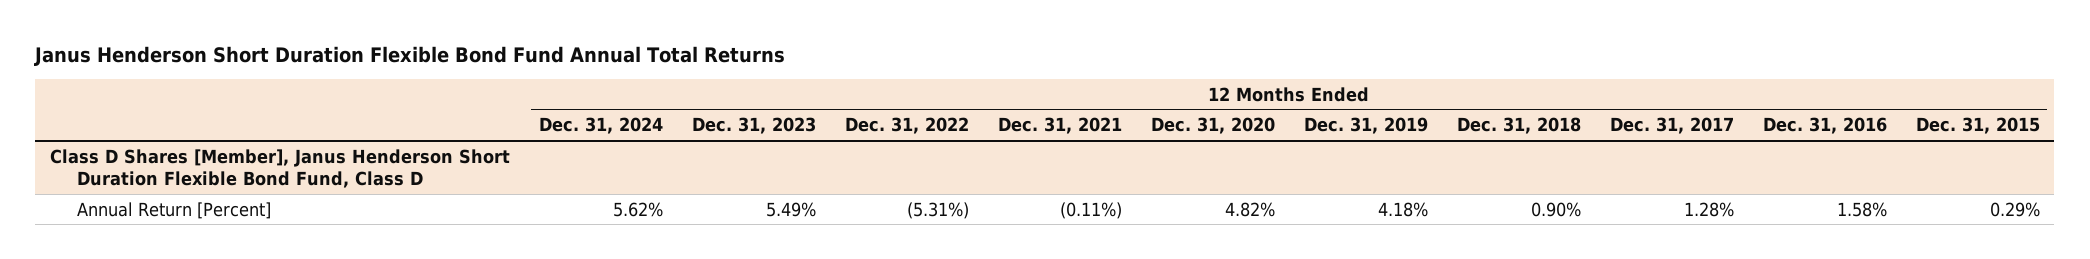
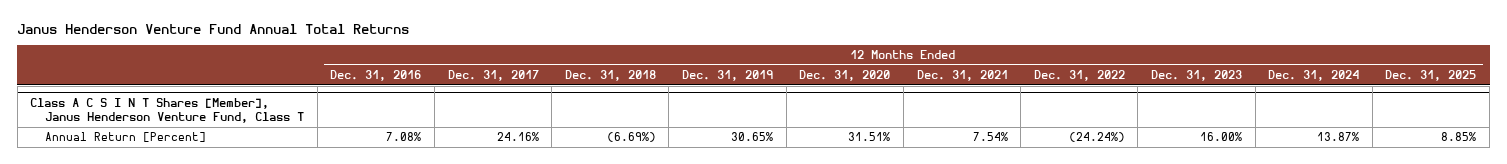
[34,45,786,66] Janus Henderson Short Duration Flexible Bond Fund Annual Total Returns -> [17,24,410,35] Janus Henderson Venture Fund Annual Total Returns
[1915,117,2040,135] Dec. 31, 2015 -> none
none -> [1385,70,1477,82] Dec. 31, 2025
[49,148,510,188] Class D Shares [Member], Janus Henderson Short Duration Flexible Bond Fund, Class D -> none
none -> [30,97,305,123] Class A C S I N T Shares [Member], Janus Henderson Venture Fund, Class T
[612,201,663,217] 5.62% -> [1317,132,1360,142] 13.87%
[765,201,816,217] 5.49% -> [1200,132,1243,142] 16.00%
[906,201,969,219] (5.31%) -> [1068,132,1125,143] (24.24%)
[1059,201,1122,219] (0.11%) -> [972,132,1008,142] 7.54%
[1224,201,1275,217] 4.82% -> [848,132,891,142] 31.51%
[1377,201,1428,217] 4.18% -> [731,132,774,142] 30.65%
[1530,201,1581,217] 0.90% -> [606,132,656,143] (6.69%)
[1683,201,1734,217] 1.28% -> [496,132,539,142] 24.16%
[1836,201,1887,217] 1.58% -> [386,132,422,142] 7.08%

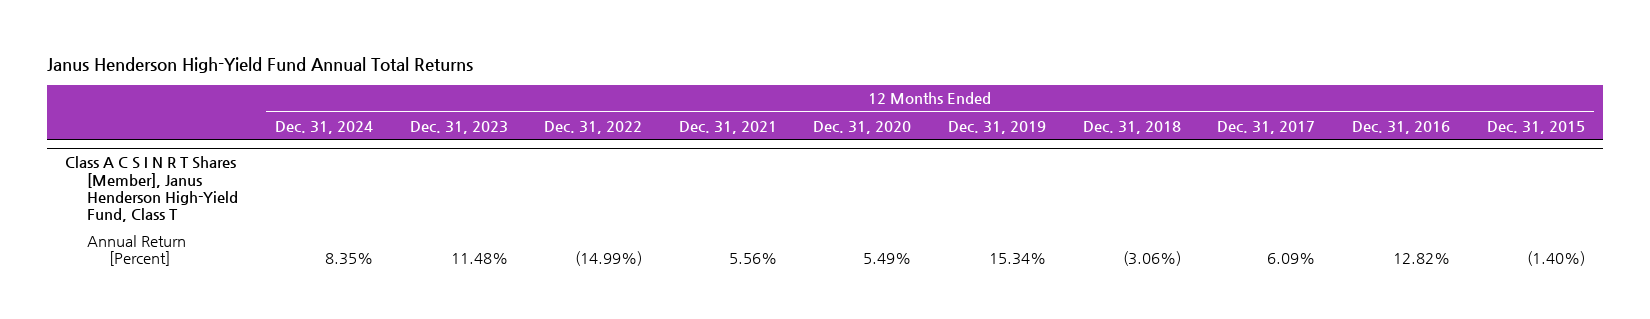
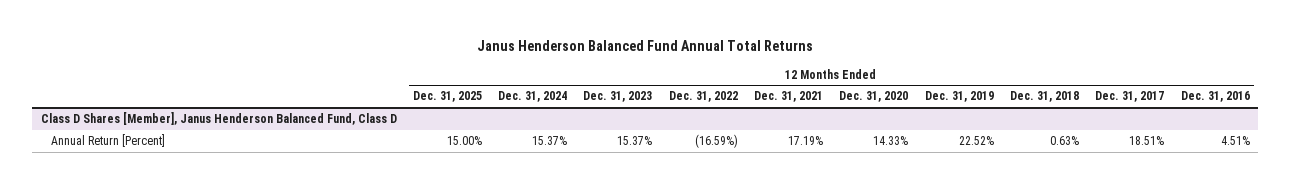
[46,56,473,73] Janus Henderson High-Yield Fund Annual Total Returns -> [477,40,814,52] Janus Henderson Balanced Fund Annual Total Returns
[1486,120,1585,134] Dec. 31, 2015 -> none
none -> [412,91,482,103] Dec. 31, 2025
[65,156,239,222] Class A C S I N R T Shares [Member], Janus Henderson High-Yield Fund, Class T -> none
none -> [40,112,397,126] Class D Shares [Member], Janus Henderson Balanced Fund, Class D
[324,253,373,266] 8.35% -> [532,136,568,146] 15.37%
[450,253,508,265] 11.48% -> [617,136,653,146] 15.37%
[575,251,643,267] (14.99%) -> [694,134,738,149] (16.59%)
[728,253,777,265] 5.56% -> [788,136,824,146] 17.19%
[863,253,912,265] 5.49% -> [873,136,909,146] 14.33%
[989,253,1047,266] 15.34% -> [958,136,994,146] 22.52%
[1122,251,1181,267] (3.06%) -> [1049,136,1079,146] 0.63%
[1267,253,1316,265] 6.09% -> [1129,136,1165,146] 18.51%
[1392,253,1450,265] 12.82% -> [1220,136,1250,146] 4.51%

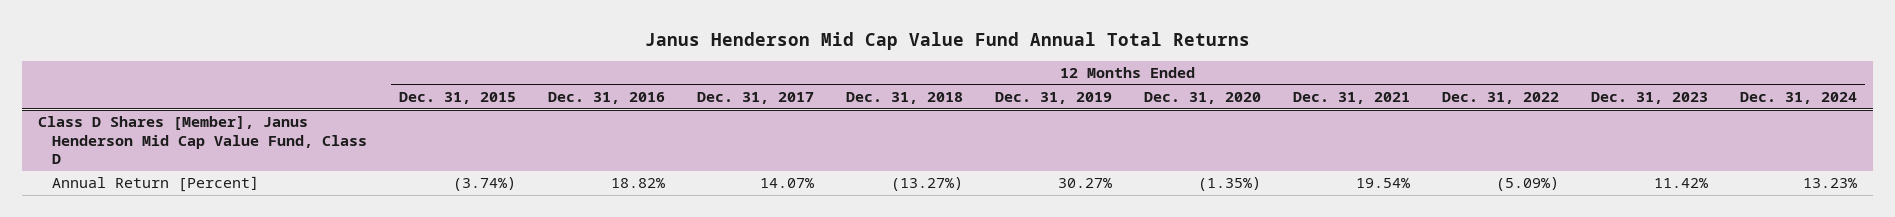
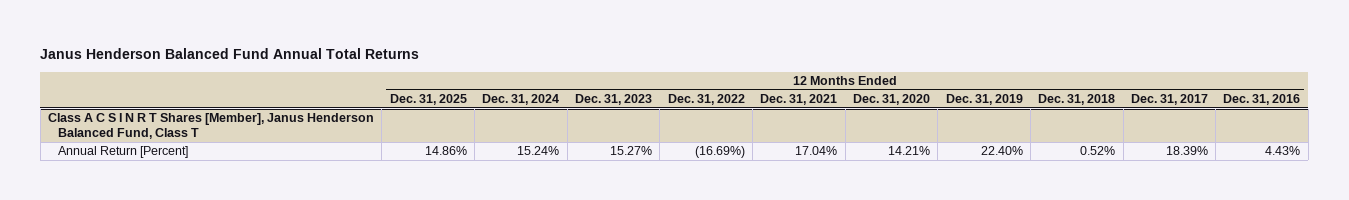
[644,31,1250,50] Janus Henderson Mid Cap Value Fund Annual Total Returns -> [40,48,420,60] Janus Henderson Balanced Fund Annual Total Returns
[399,92,517,105] Dec. 31, 2015 -> none
none -> [389,93,467,105] Dec. 31, 2025
[38,116,368,165] Class D Shares [Member], Janus Henderson Mid Cap Value Fund, Class D -> none
none -> [48,113,375,140] Class A C S I N R T Shares [Member], Janus Henderson Balanced Fund, Class T
[611,178,666,189] 18.82% -> [1265,146,1301,156] 4.43%
[760,178,815,189] 14.07% -> [1165,146,1208,156] 18.39%
[891,177,964,192] (13.27%) -> [1080,146,1116,156] 0.52%
[1058,178,1113,189] 30.27% -> [980,146,1023,156] 22.40%
[1198,177,1262,192] (1.35%) -> [887,146,930,156] 14.21%
[1356,178,1411,189] 19.54% -> [795,146,838,156] 17.04%
[1496,177,1560,192] (5.09%) -> [694,146,745,159] (16.69%)
[1654,178,1709,189] 11.42% -> [610,146,653,156] 15.27%
[1803,178,1858,189] 13.23% -> [517,146,560,156] 15.24%

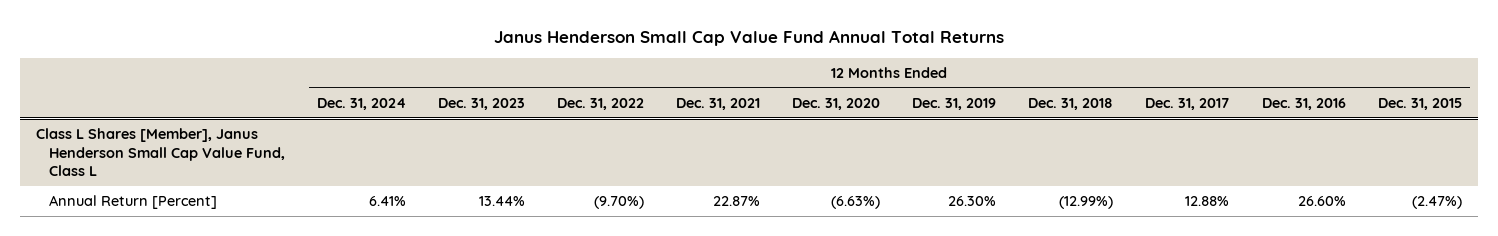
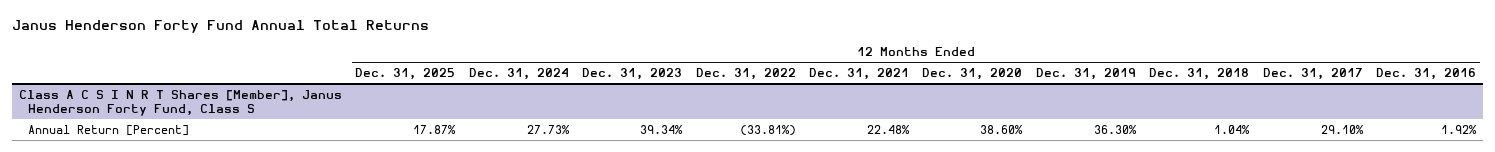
[493,29,1004,46] Janus Henderson Small Cap Value Fund Annual Total Returns -> [12,19,430,33] Janus Henderson Forty Fund Annual Total Returns
[1377,97,1462,110] Dec. 31, 2015 -> none
none -> [355,67,456,80] Dec. 31, 2025
[36,128,286,177] Class L Shares [Member], Janus Henderson Small Cap Value Fund, Class L -> none
none -> [18,89,342,117] Class A C S I N R T Shares [Member], Janus Henderson Forty Fund, Class S
[369,196,407,207] 6.41% -> [526,124,570,134] 27.73%
[479,196,526,207] 13.44% -> [640,124,684,134] 39.34%
[594,196,645,210] (9.70%) -> [739,124,796,136] (33.81%)
[713,196,761,207] 22.87% -> [867,124,911,134] 22.48%
[831,196,881,210] (6.63%) -> [980,124,1024,134] 38.60%
[948,196,997,207] 26.30% -> [1093,124,1137,134] 36.30%
[1059,196,1114,210] (12.99%) -> [1214,124,1251,134] 1.04%
[1185,196,1230,207] 12.88% -> [1320,124,1364,134] 29.10%
[1297,196,1346,207] 26.60% -> [1441,124,1478,134] 1.92%

